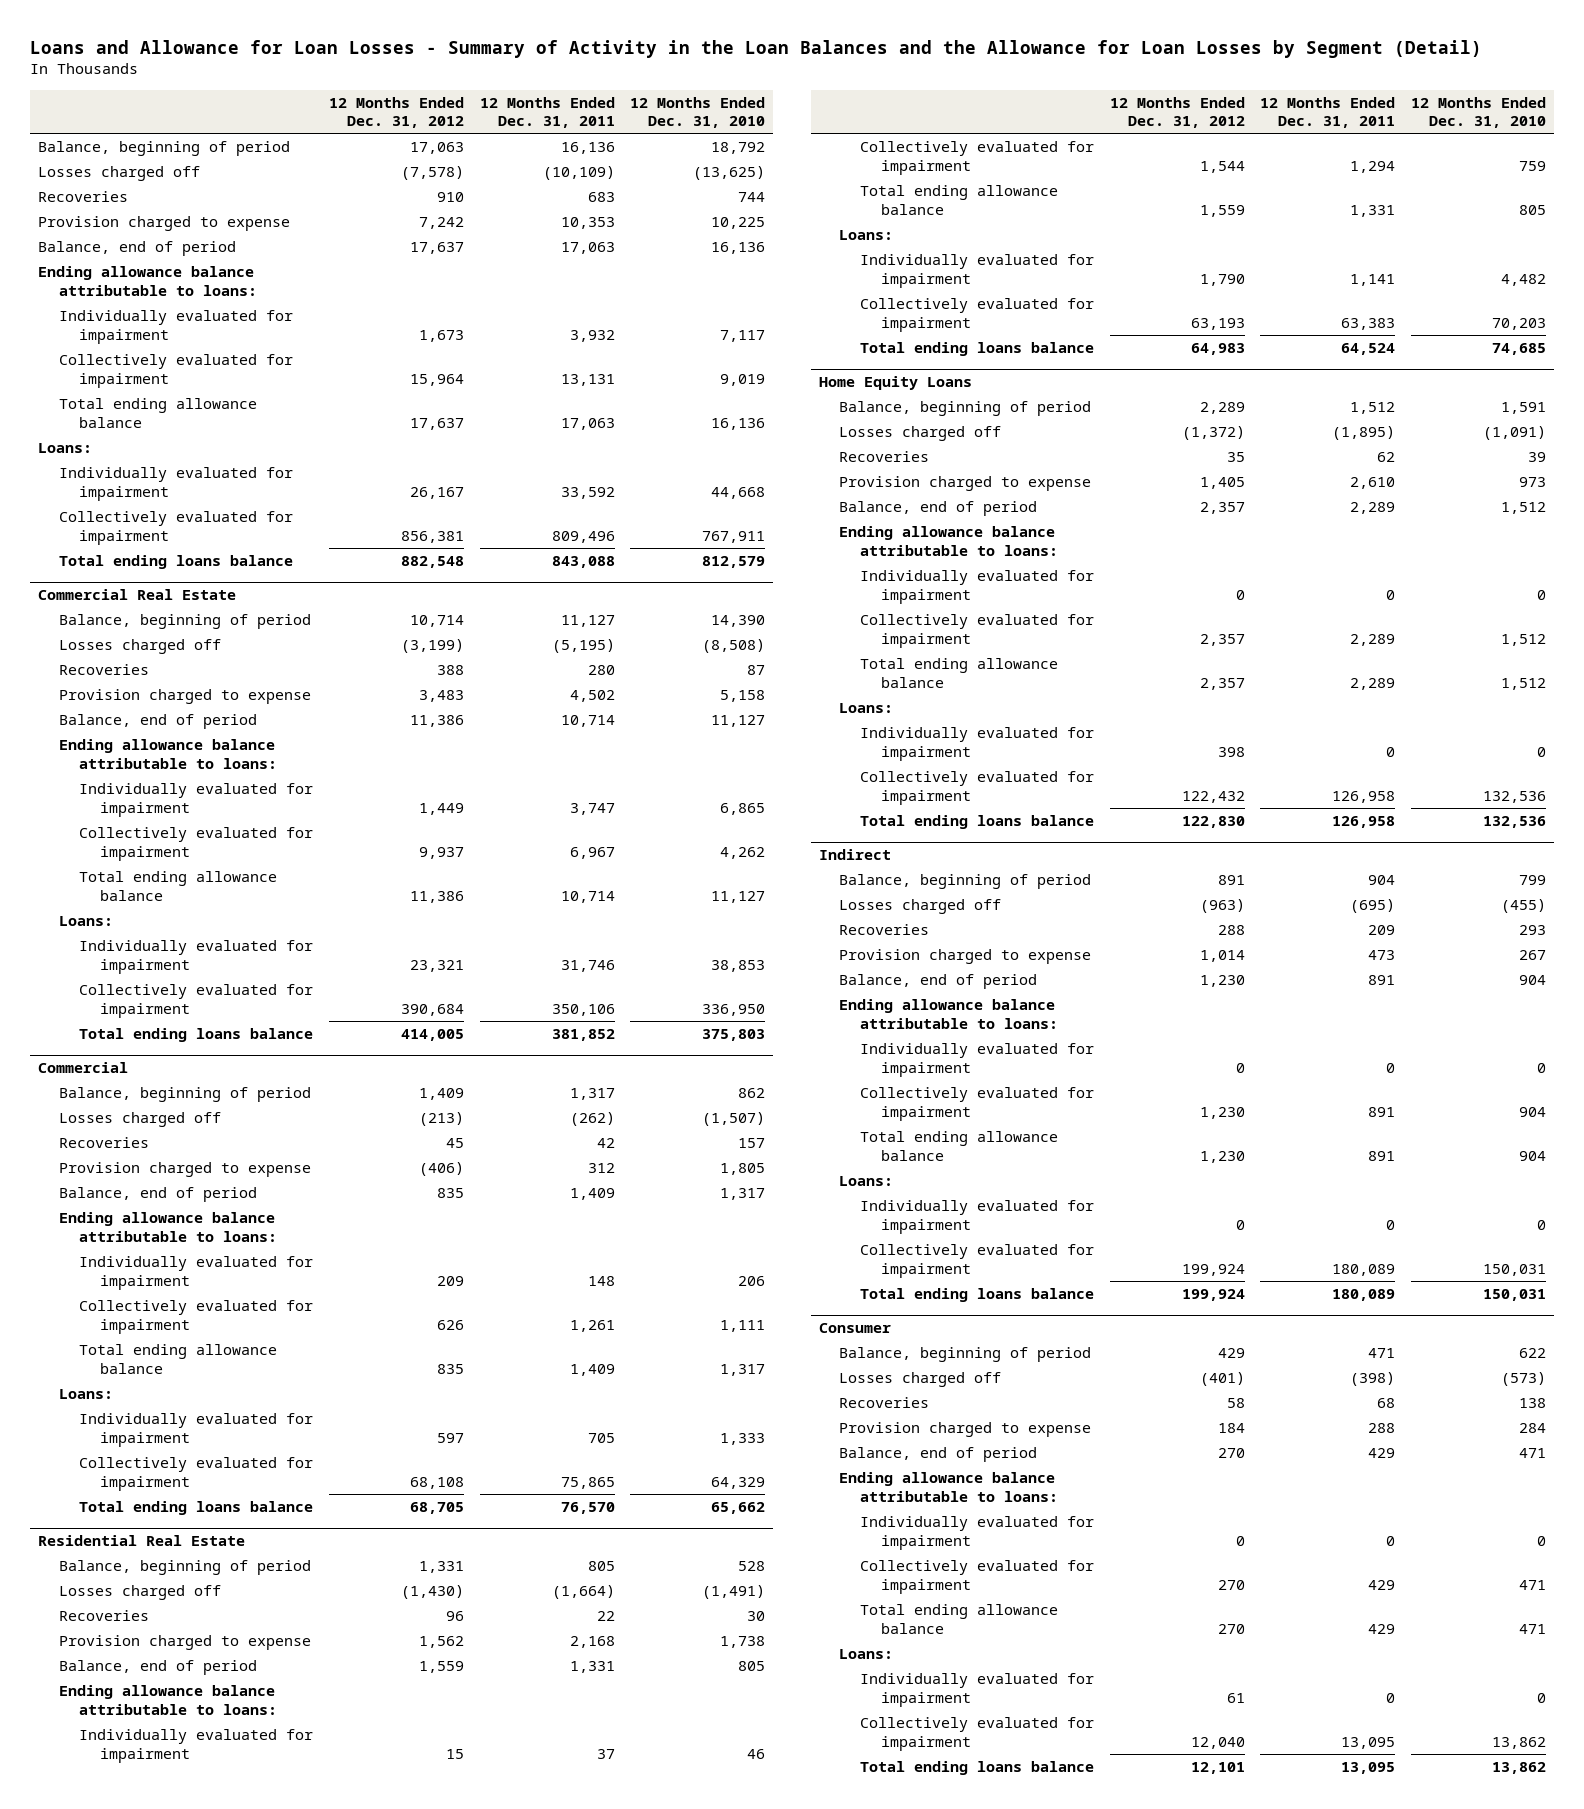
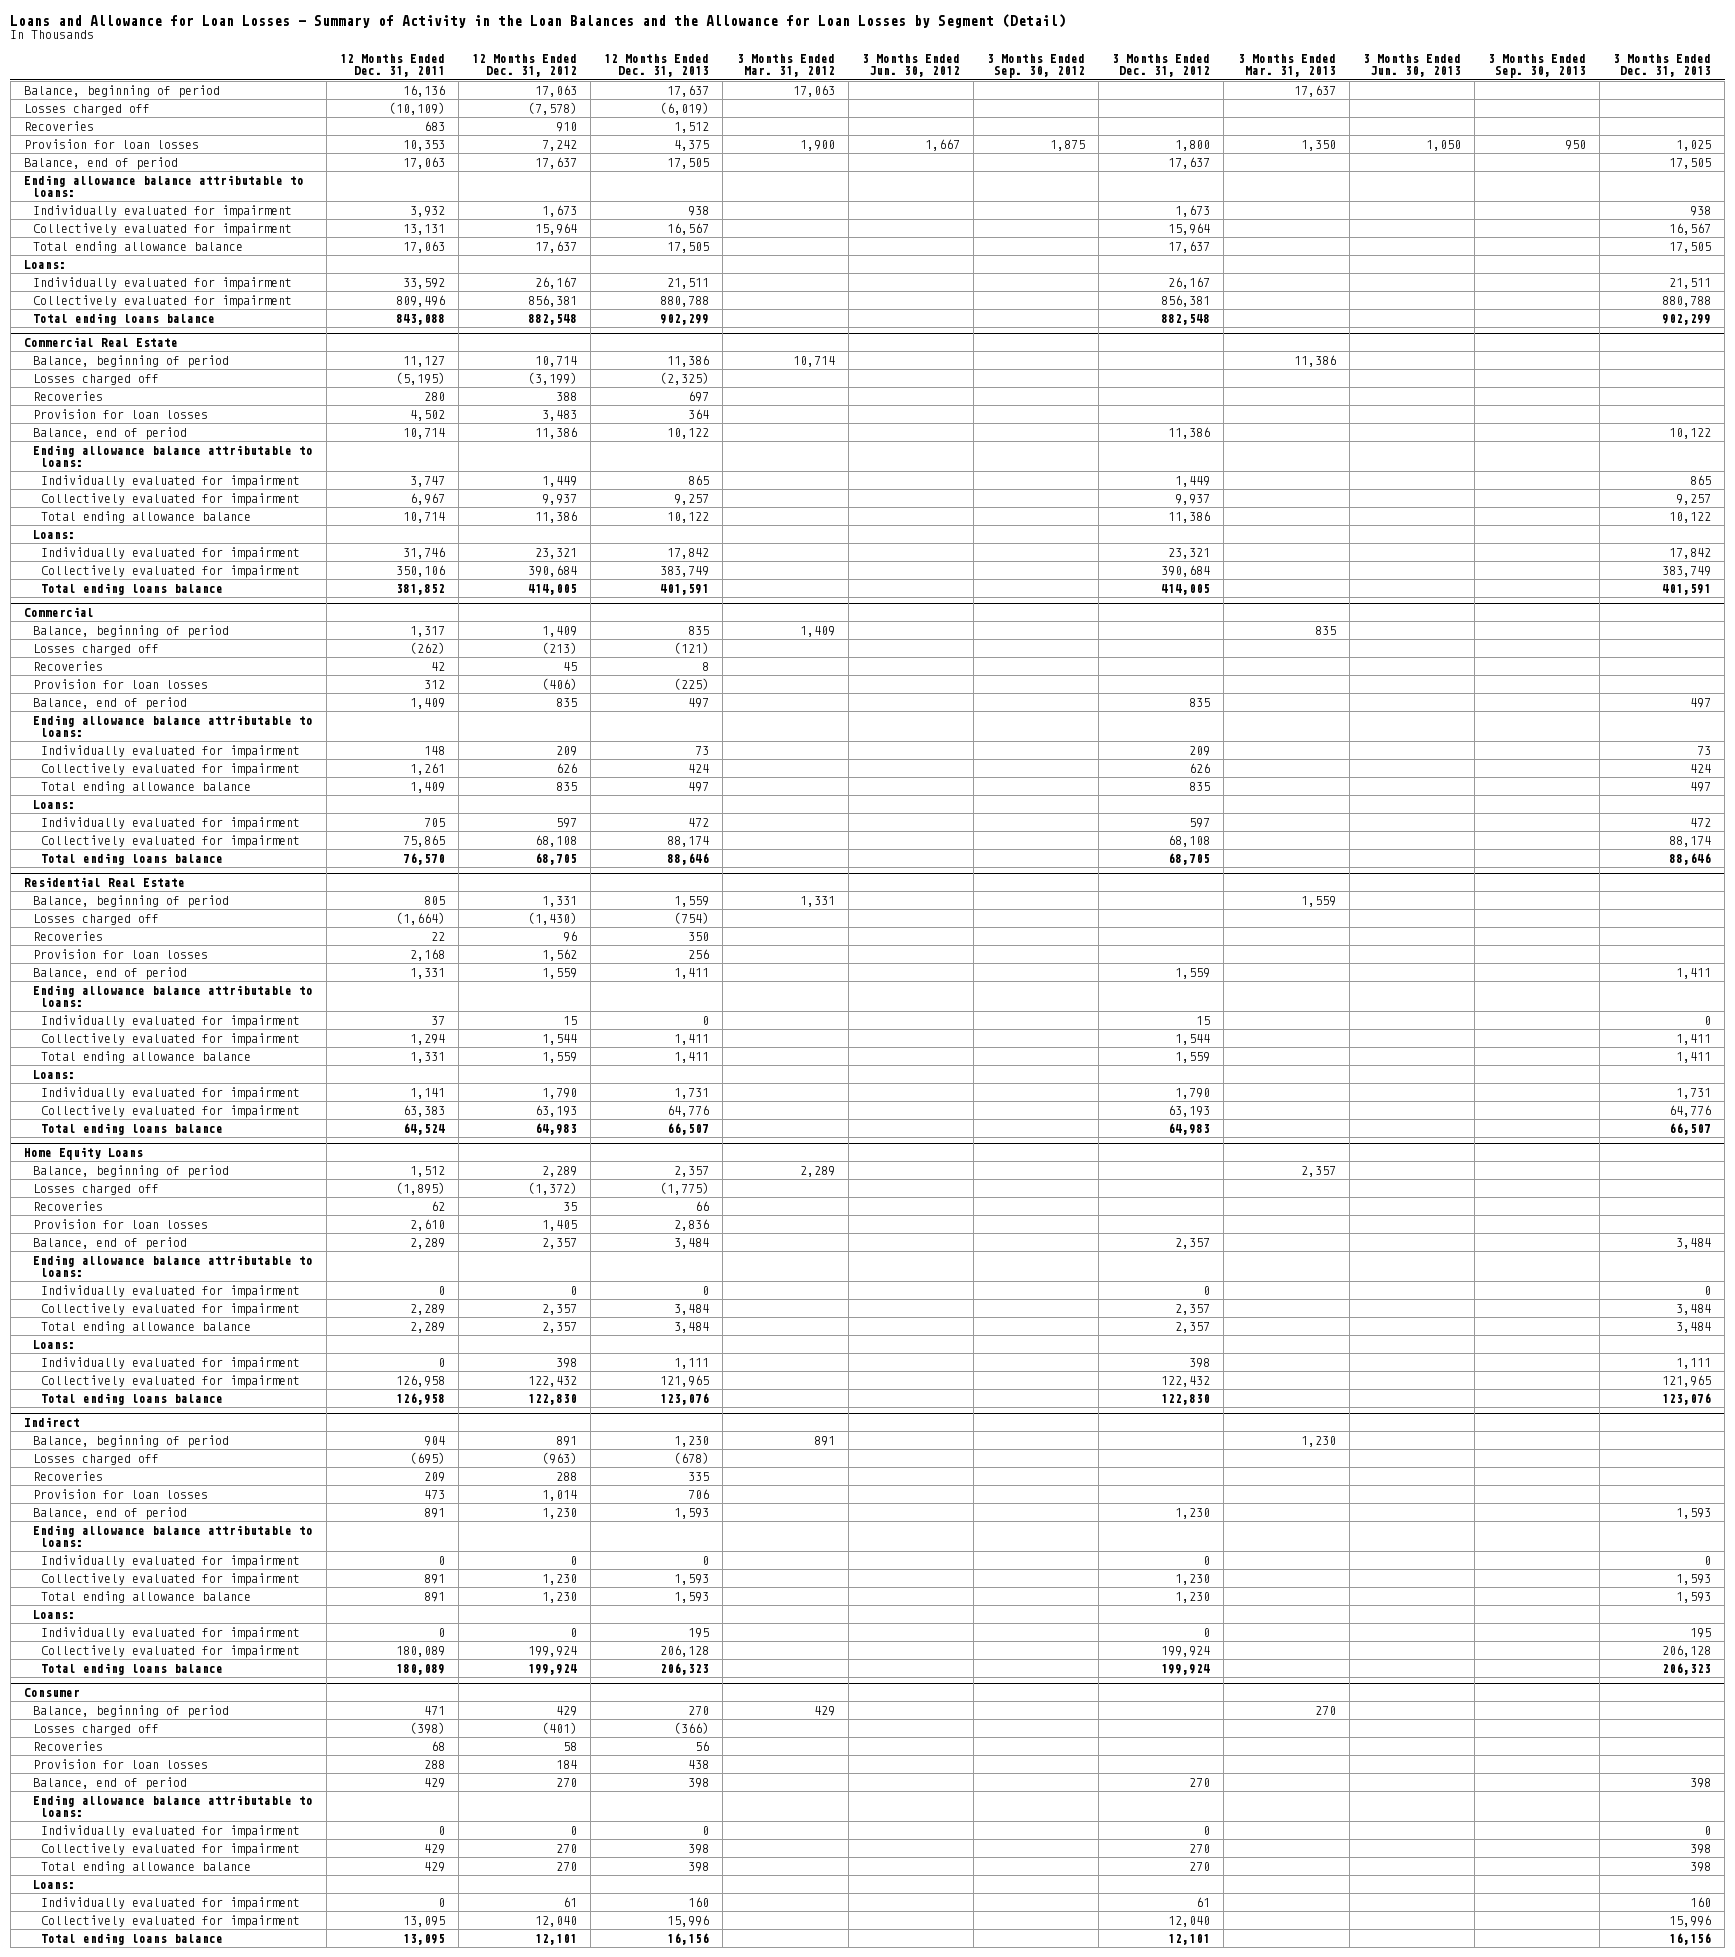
[630,96,766,129] 12 Months Ended Dec. 31, 2010 -> none
none -> [604,54,710,78] 12 Months Ended Dec. 31, 2013
none -> [736,54,835,78] 3 Months Ended Mar. 31, 2012
none -> [861,54,960,78] 3 Months Ended Jun. 30, 2012
none -> [987,54,1086,79] 3 Months Ended Sep. 30, 2012
none -> [1112,54,1211,78] 3 Months Ended Dec. 31, 2012
none -> [1237,54,1336,78] 3 Months Ended Mar. 31, 2013
none -> [1362,54,1461,78] 3 Months Ended Jun. 30, 2013
none -> [1488,54,1587,79] 3 Months Ended Sep. 30, 2013
none -> [1613,54,1712,78] 3 Months Ended Dec. 31, 2013
[38,215,291,231] Provision charged to expense -> [23,138,199,149] Provision for loan losses
[58,688,311,704] Provision charged to expense -> [32,408,208,419] Provision for loan losses
[58,1161,311,1177] Provision charged to expense -> [32,678,208,689] Provision for loan losses
[58,1634,311,1650] Provision charged to expense -> [32,948,208,959] Provision for loan losses
[839,475,1092,491] Provision charged to expense -> [32,1218,208,1229] Provision for loan losses
[839,948,1092,964] Provision charged to expense -> [32,1488,208,1499] Provision for loan losses
[839,1421,1092,1437] Provision charged to expense -> [32,1758,208,1769] Provision for loan losses

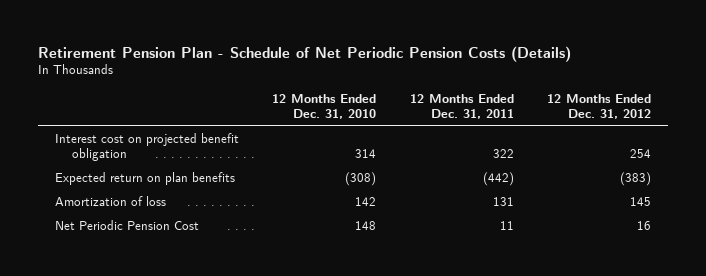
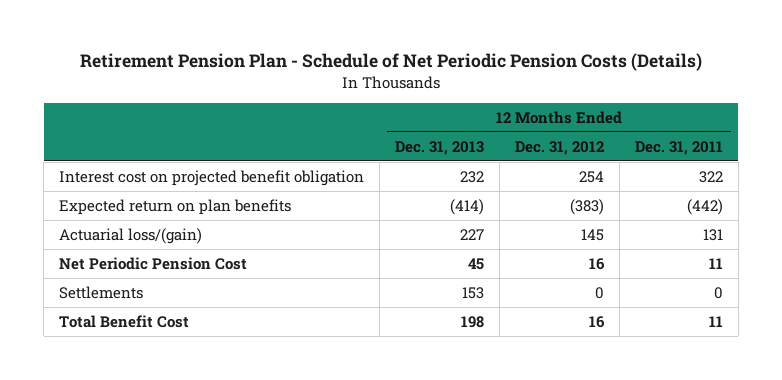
[272,94,377,120] 12 Months Ended Dec. 31, 2010 -> none
none -> [395,140,485,155] Dec. 31, 2013
[54,196,166,207] Amortization of loss -> [59,227,203,244] Actuarial loss/(gain)
none -> [59,285,144,299] Settlements
none -> [59,314,190,328] Total Benefit Cost

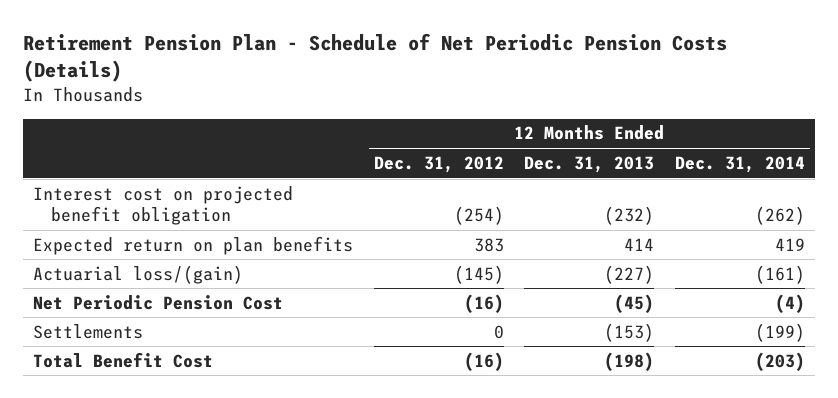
[634,140,723,155] Dec. 31, 2011 -> none
none -> [675,155,806,173] Dec. 31, 2014
[460,170,485,183] 232 -> [604,206,655,226] (232)
[579,170,605,183] 254 -> [453,206,504,226] (254)
[450,198,485,215] (414) -> [624,237,655,251] 414
[570,198,605,215] (383) -> [473,237,504,252] 383
[460,228,485,240] 227 -> [604,264,655,284] (227)
[581,228,605,241] 145 -> [453,264,504,284] (145)
[468,257,485,270] 45 -> [614,293,655,313] (45)
[589,257,606,270] 16 -> [463,293,504,313] (16)
[462,286,485,299] 153 -> [604,322,655,342] (153)
[461,315,485,328] 198 -> [604,351,655,371] (198)
[589,315,606,328] 16 -> [463,351,504,371] (16)

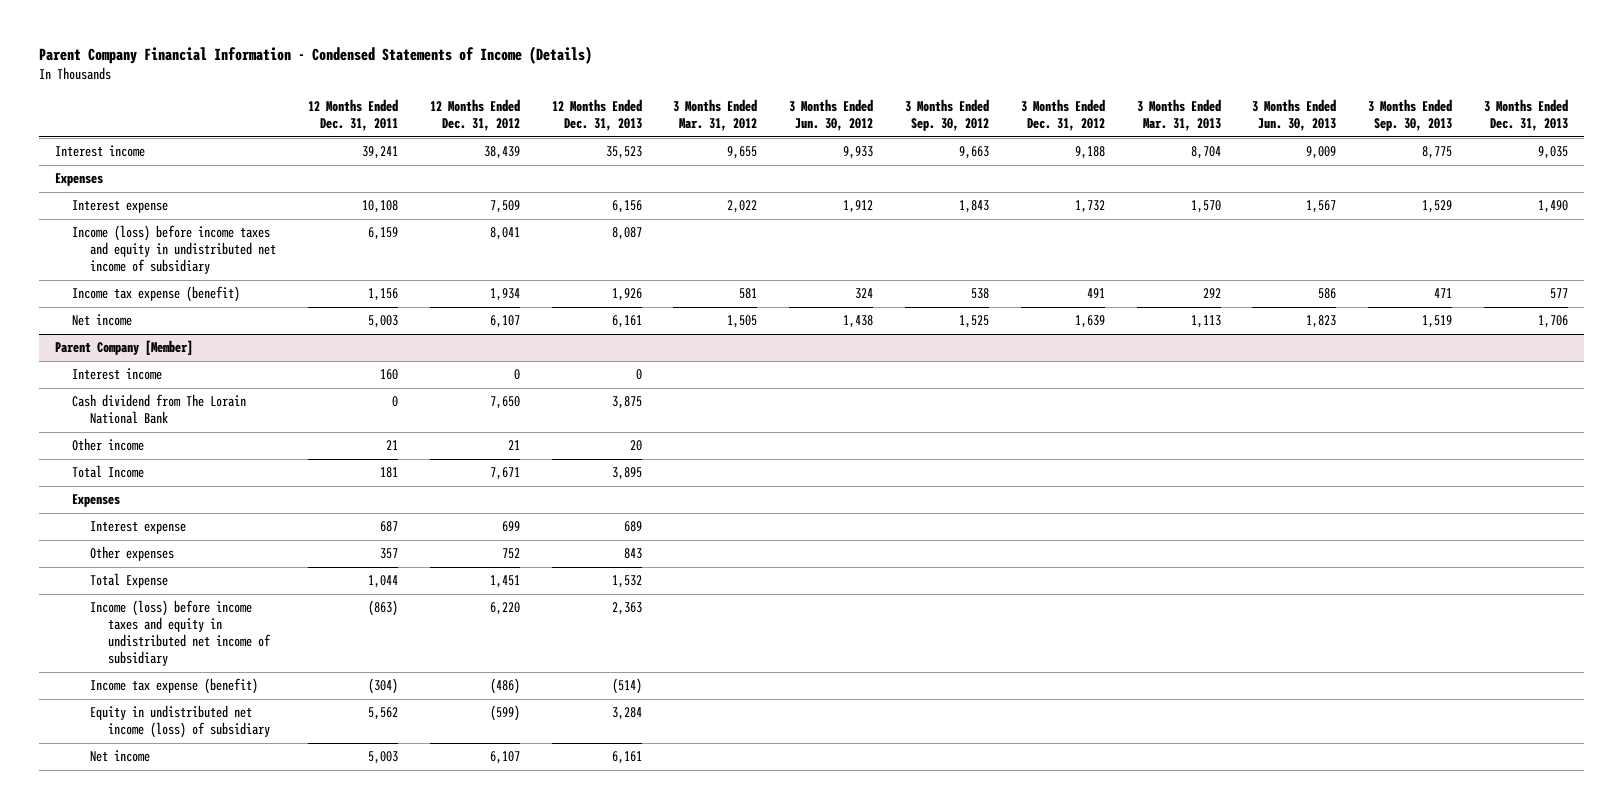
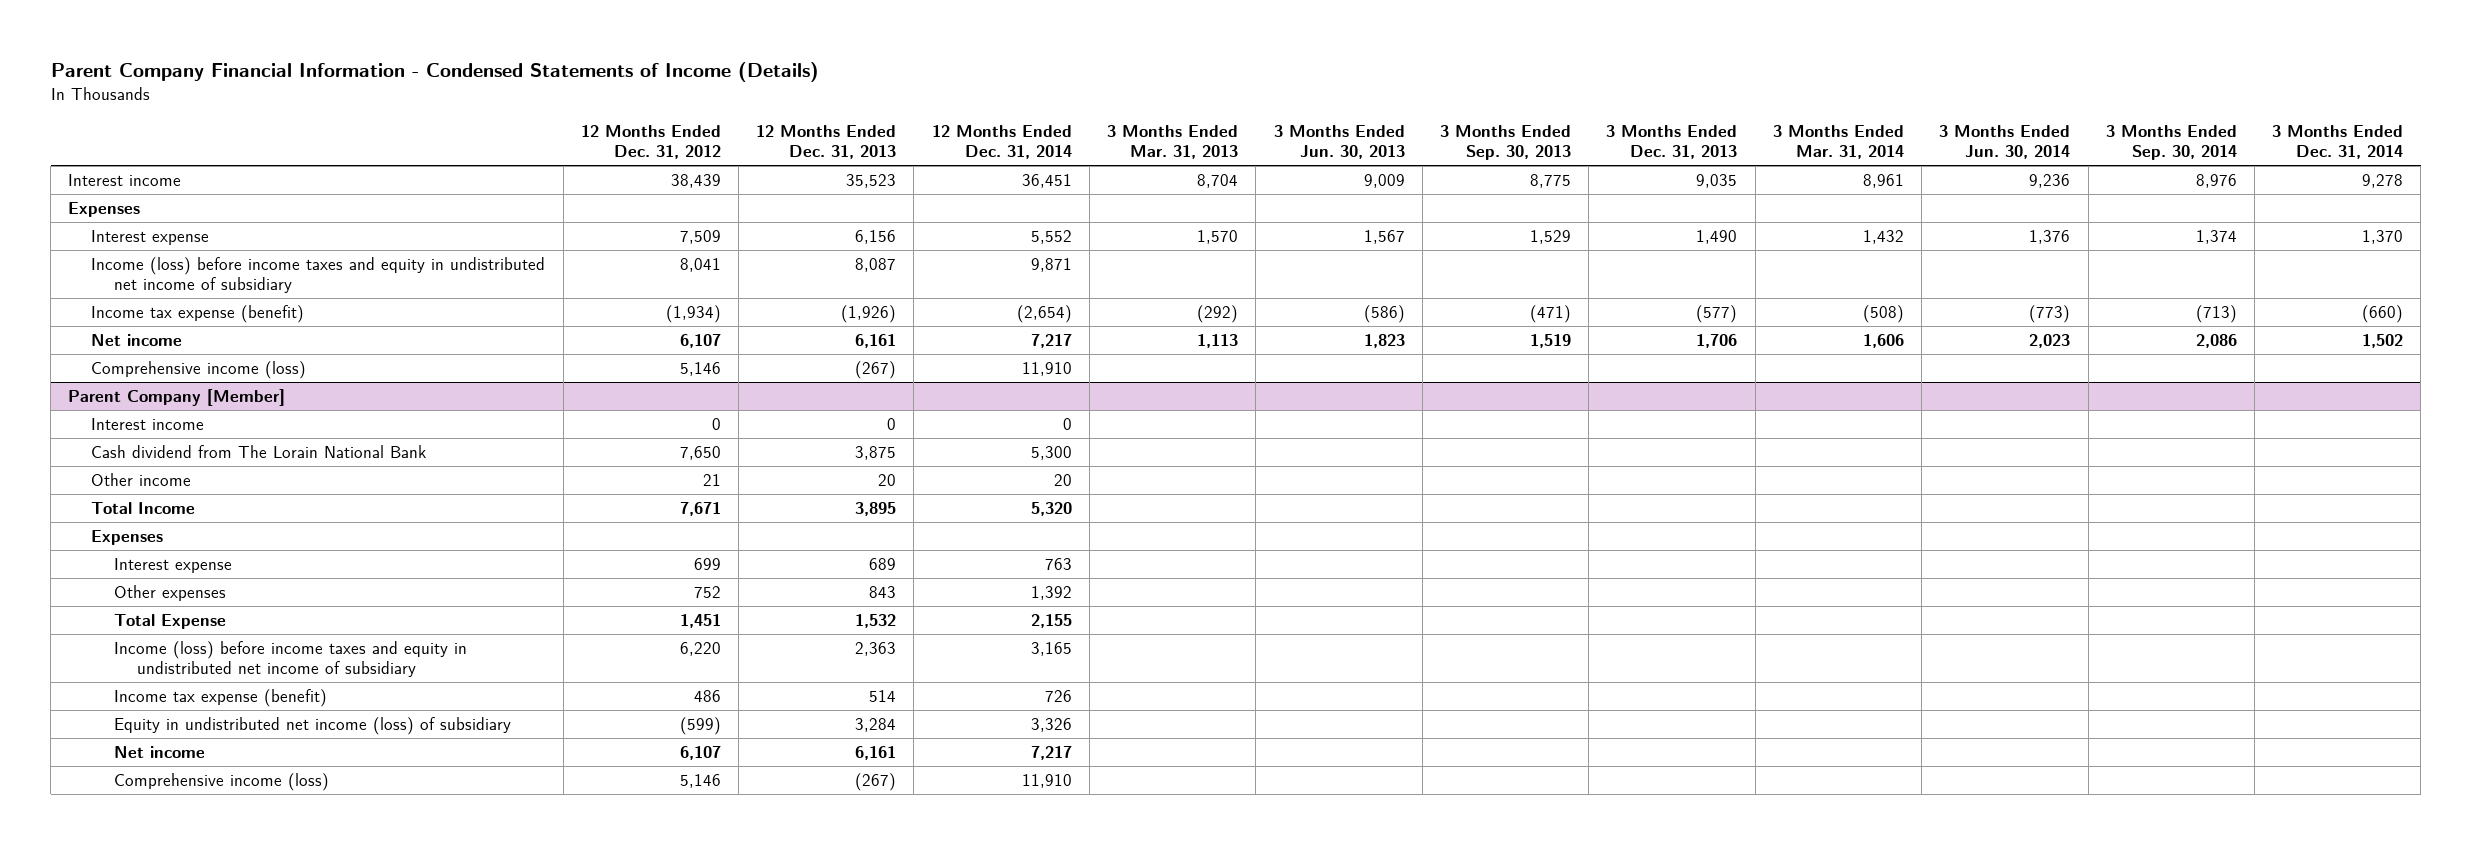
[307,99,398,132] 12 Months Ended Dec. 31, 2011 -> none
[673,99,758,132] 3 Months Ended Mar. 31, 2012 -> none
[789,99,874,132] 3 Months Ended Jun. 30, 2012 -> none
[904,99,989,132] 3 Months Ended Sep. 30, 2012 -> none
[1020,99,1105,132] 3 Months Ended Dec. 31, 2012 -> none
none -> [931,124,1072,160] 12 Months Ended Dec. 31, 2014
none -> [1772,124,1904,160] 3 Months Ended Mar. 31, 2014
none -> [1939,124,2071,160] 3 Months Ended Jun. 30, 2014
none -> [2105,124,2237,161] 3 Months Ended Sep. 30, 2014
none -> [2272,124,2404,160] 3 Months Ended Dec. 31, 2014
[489,288,520,302] 1,934 -> [665,304,721,323] (1,934)
[611,288,642,302] 1,926 -> [841,304,897,323] (1,926)
[1202,288,1221,299] 292 -> [1197,304,1239,323] (292)
[1318,288,1337,300] 586 -> [1363,304,1405,323] (586)
[1434,288,1453,299] 471 -> [1530,304,1572,323] (471)
[1549,288,1568,300] 577 -> [1696,304,1738,323] (577)
none -> [91,360,307,379] Comprehensive income (loss)
[489,678,520,695] (486) -> [693,689,721,702] 486
[611,678,642,695] (514) -> [869,689,897,702] 514
none -> [114,772,330,791] Comprehensive income (loss)

